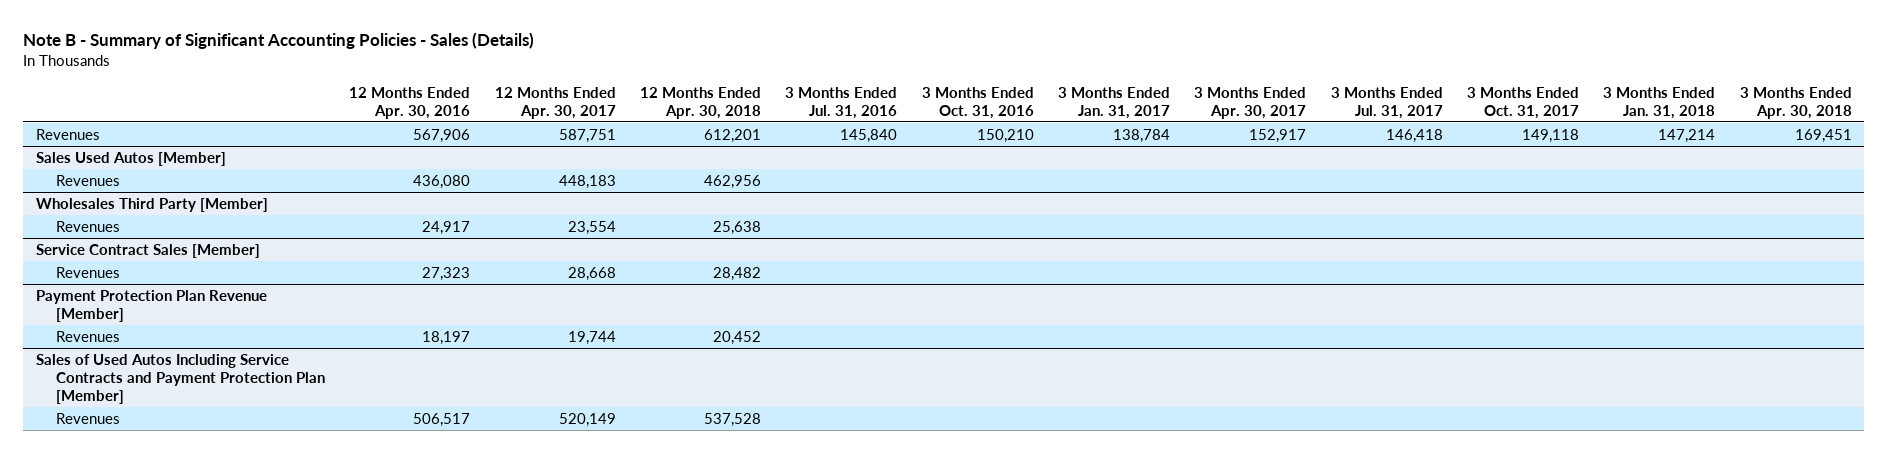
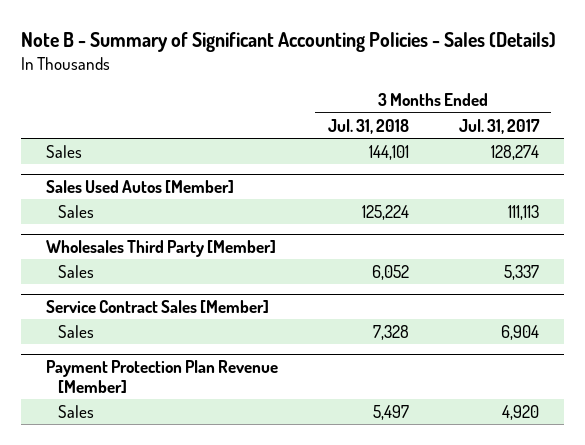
[349,86,471,119] 12 Months Ended Apr. 30, 2016 -> none
[494,86,616,119] 12 Months Ended Apr. 30, 2017 -> none
[639,86,761,119] 12 Months Ended Apr. 30, 2018 -> none
[785,86,898,119] 3 Months Ended Jul. 31, 2016 -> none
[921,86,1034,119] 3 Months Ended Oct. 31, 2016 -> none
[1057,86,1170,119] 3 Months Ended Jan. 31, 2017 -> none
[1194,86,1307,119] 3 Months Ended Apr. 30, 2017 -> none
[1466,86,1579,119] 3 Months Ended Oct. 31, 2017 -> none
[1603,86,1716,119] 3 Months Ended Jan. 31, 2018 -> none
[1739,86,1852,119] 3 Months Ended Apr. 30, 2018 -> none
none -> [327,118,409,134] Jul. 31, 2018
[35,128,100,140] Revenues -> none
none -> [45,144,82,158] Sales
[55,174,120,186] Revenues -> none
none -> [58,204,95,218] Sales
[55,220,120,232] Revenues -> none
none -> [58,264,95,278] Sales
[55,266,120,278] Revenues -> none
none -> [58,324,95,338] Sales
[55,330,120,342] Revenues -> none
[35,353,325,404] Sales of Used Autos Including Service Contracts and Payment Protection Plan [Member] -> none
[55,412,120,424] Revenues -> none
none -> [58,404,95,418] Sales

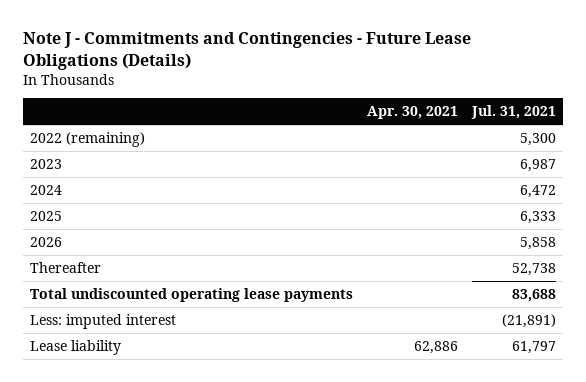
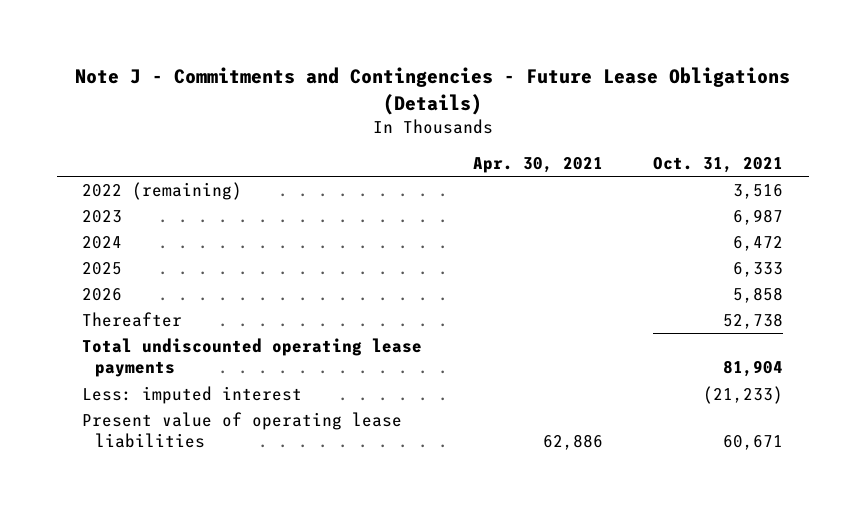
[471,105,557,120] Jul. 31, 2021 -> none
none -> [653,157,784,174] Oct. 31, 2021
[29,339,121,355] Lease liability -> [82,412,403,449] Present value of operating lease liabilities

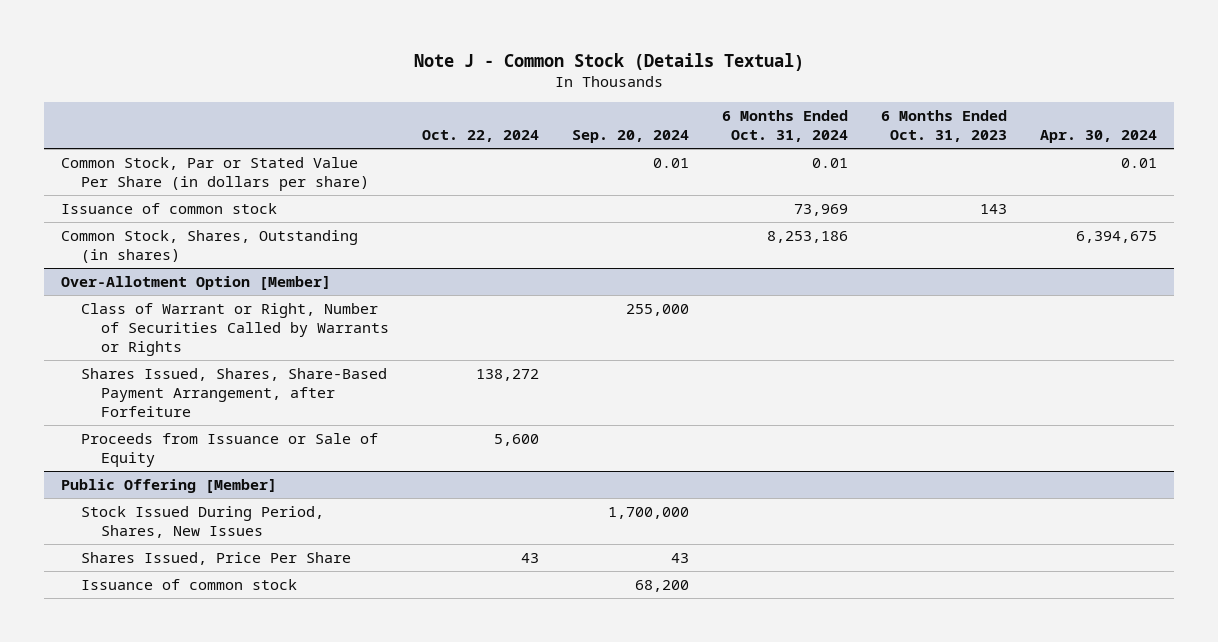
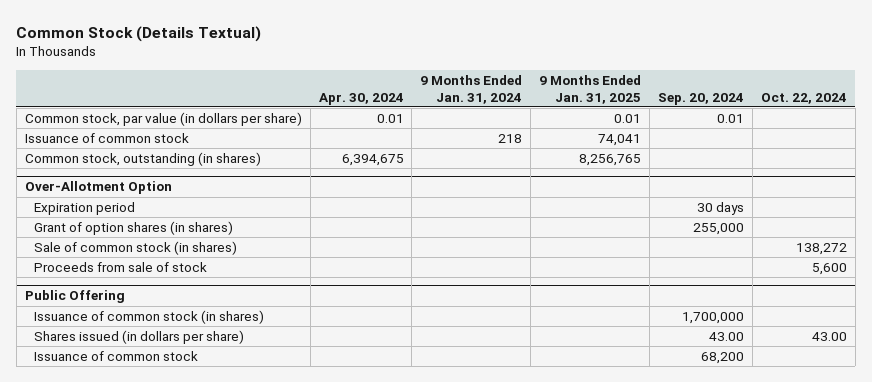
[413,53,804,72] Note J - Common Stock (Details Textual) -> [16,25,262,42] Common Stock (Details Textual)
[722,109,849,142] 6 Months Ended Oct. 31, 2024 -> none
[881,109,1008,142] 6 Months Ended Oct. 31, 2023 -> none
none -> [420,74,523,104] 9 Months Ended Jan. 31, 2024
none -> [539,74,642,104] 9 Months Ended Jan. 31, 2025
[60,157,369,191] Common Stock, Par or Stated Value Per Share (in dollars per share) -> [24,112,302,127] Common stock, par value (in dollars per share)
[60,230,358,263] Common Stock, Shares, Outstanding (in shares) -> [24,152,261,167] Common stock, outstanding (in shares)
[60,276,331,291] Over-Allotment Option [Member] -> [24,181,172,195] Over-Allotment Option
none -> [34,202,136,216] Expiration period
[80,303,389,356] Class of Warrant or Right, Number of Securities Called by Warrants or Rights -> [34,221,234,236] Grant of option shares (in shares)
[80,368,387,417] Shares Issued, Shares, Share-Based Payment Arrangement, after Forfeiture -> [34,241,238,256] Sale of common stock (in shares)
[80,433,378,467] Proceeds from Issuance or Sale of Equity -> [34,262,208,273] Proceeds from sale of stock
[60,479,277,494] Public Offering [Member] -> [24,290,125,304] Public Offering
[80,506,324,538] Stock Issued During Period, Shares, New Issues -> [34,310,265,325] Issuance of common stock (in shares)
[80,552,351,566] Shares Issued, Price Per Share -> [34,330,245,345] Shares issued (in dollars per share)
[520,553,539,564] 43 -> [811,332,847,342] 43.00
[670,553,689,564] 43 -> [709,332,745,342] 43.00

